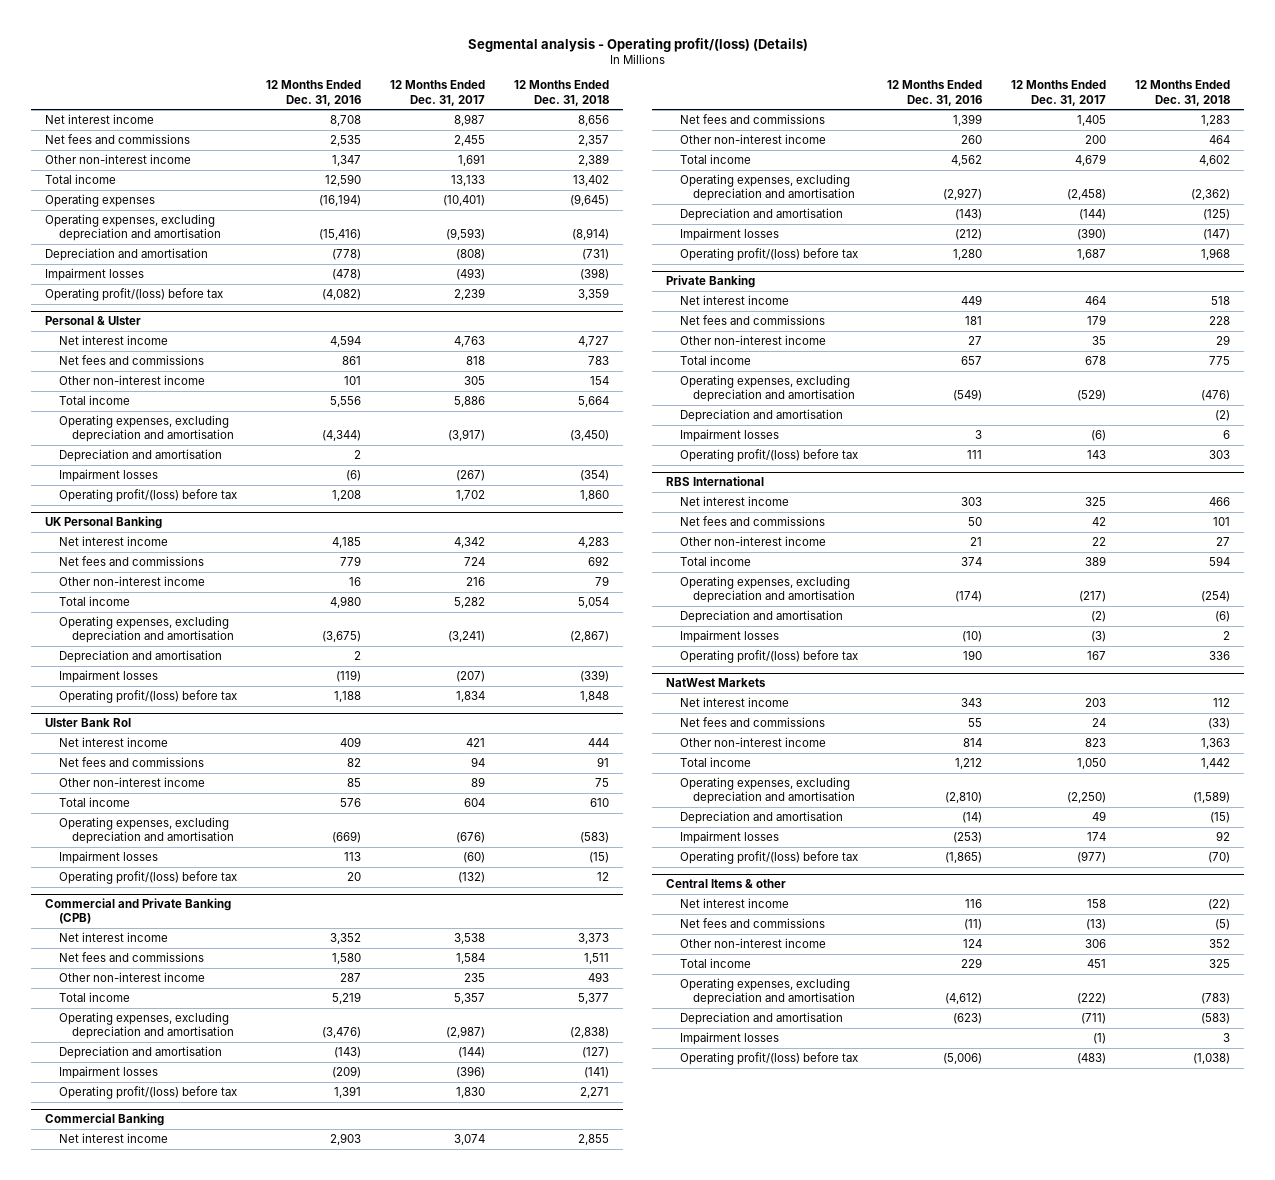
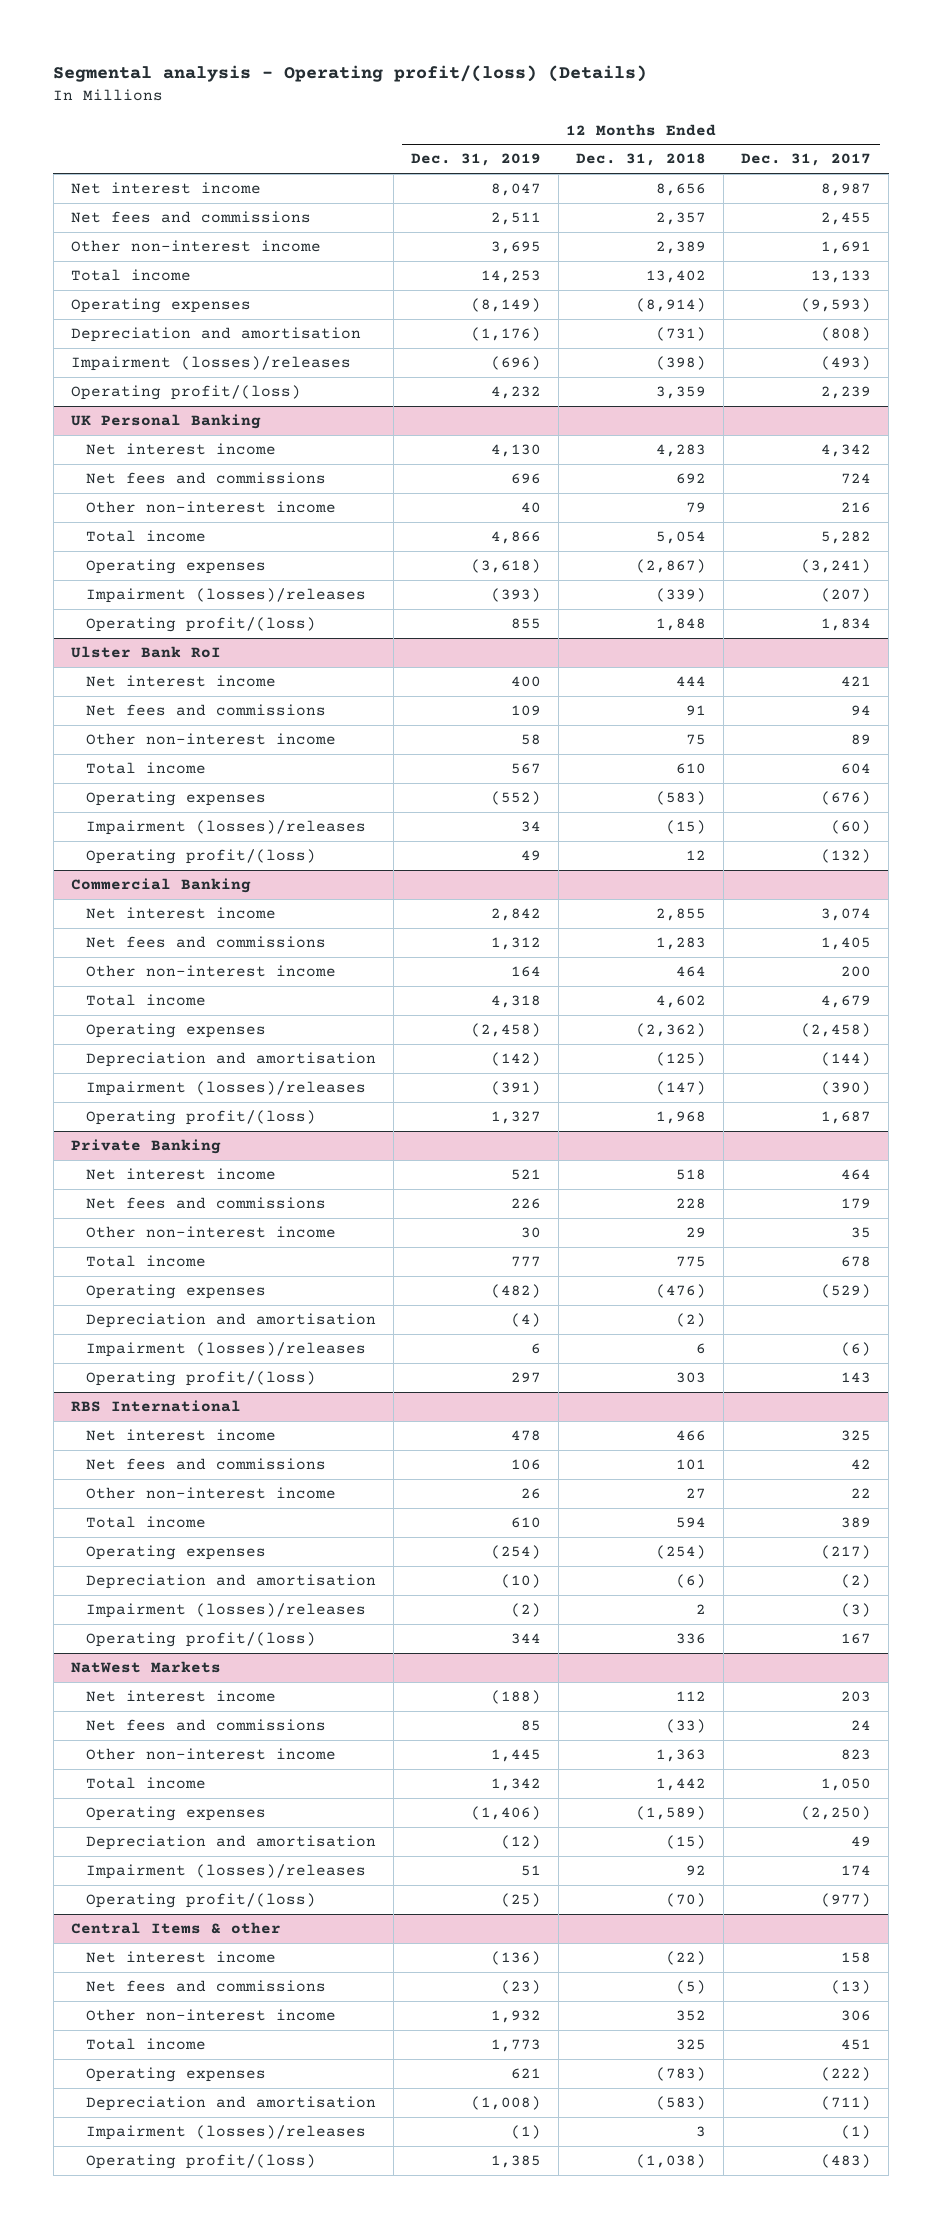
[265,80,361,106] 12 Months Ended Dec. 31, 2016 -> none
none -> [410,153,541,167] Dec. 31, 2019
[45,214,221,242] Operating expenses, excluding depreciation and amortisation -> none
[442,195,485,207] (10,401) -> [800,298,871,313] (9,593)
[569,194,609,207] (9,645) -> [635,298,706,313] (8,914)
[45,316,142,326] Personal & Ulster -> none
[58,335,168,346] Net interest income -> none
[58,355,204,366] Net fees and commissions -> none
[58,375,205,386] Other non-interest income -> none
[58,395,130,406] Total income -> none
[58,415,235,443] Operating expenses, excluding depreciation and amortisation -> none
[58,449,222,463] Depreciation and amortisation -> none
[58,469,158,483] Impairment losses -> none
[58,489,237,503] Operating profit/(loss) before tax -> none
[45,268,145,282] Impairment losses -> [70,356,351,372] Impairment (losses)/releases
[45,288,224,302] Operating profit/(loss) before tax -> [70,385,301,401] Operating profit/(loss)
[58,650,222,664] Depreciation and amortisation -> none
[58,616,235,644] Operating expenses, excluding depreciation and amortisation -> [85,559,266,575] Operating expenses
[58,670,158,684] Impairment losses -> [85,588,366,604] Impairment (losses)/releases
[58,690,237,704] Operating profit/(loss) before tax -> [85,617,316,633] Operating profit/(loss)
[45,898,232,925] Commercial and Private Banking (CPB) -> none
[58,932,168,943] Net interest income -> none
[58,952,204,963] Net fees and commissions -> none
[58,972,205,983] Other non-interest income -> none
[58,992,130,1003] Total income -> none
[58,1012,235,1040] Operating expenses, excluding depreciation and amortisation -> none
[58,1046,222,1060] Depreciation and amortisation -> none
[58,1066,158,1080] Impairment losses -> none
[58,1086,237,1100] Operating profit/(loss) before tax -> none
[58,817,235,845] Operating expenses, excluding depreciation and amortisation -> [85,791,266,807] Operating expenses
[58,851,158,865] Impairment losses -> [85,820,366,836] Impairment (losses)/releases
[58,871,237,885] Operating profit/(loss) before tax -> [85,849,316,865] Operating profit/(loss)
[679,174,856,202] Operating expenses, excluding depreciation and amortisation -> [85,1023,266,1039] Operating expenses
[679,228,779,242] Impairment losses -> [85,1081,366,1097] Impairment (losses)/releases
[679,248,858,262] Operating profit/(loss) before tax -> [85,1110,316,1126] Operating profit/(loss)
[679,375,856,403] Operating expenses, excluding depreciation and amortisation -> [85,1284,266,1300] Operating expenses
[679,429,779,443] Impairment losses -> [85,1342,366,1358] Impairment (losses)/releases
[679,449,858,463] Operating profit/(loss) before tax -> [85,1371,316,1387] Operating profit/(loss)
[679,576,856,604] Operating expenses, excluding depreciation and amortisation -> [85,1545,266,1561] Operating expenses
[679,630,779,644] Impairment losses -> [85,1603,366,1619] Impairment (losses)/releases
[679,650,858,664] Operating profit/(loss) before tax -> [85,1632,316,1648] Operating profit/(loss)
[679,777,856,805] Operating expenses, excluding depreciation and amortisation -> [85,1806,266,1822] Operating expenses
[679,831,779,845] Impairment losses -> [85,1864,366,1880] Impairment (losses)/releases
[679,851,858,865] Operating profit/(loss) before tax -> [85,1893,316,1909] Operating profit/(loss)
[679,978,856,1006] Operating expenses, excluding depreciation and amortisation -> [85,2067,266,2083] Operating expenses
[679,1032,779,1046] Impairment losses -> [85,2125,366,2141] Impairment (losses)/releases
[679,1052,858,1066] Operating profit/(loss) before tax -> [85,2154,316,2170] Operating profit/(loss)

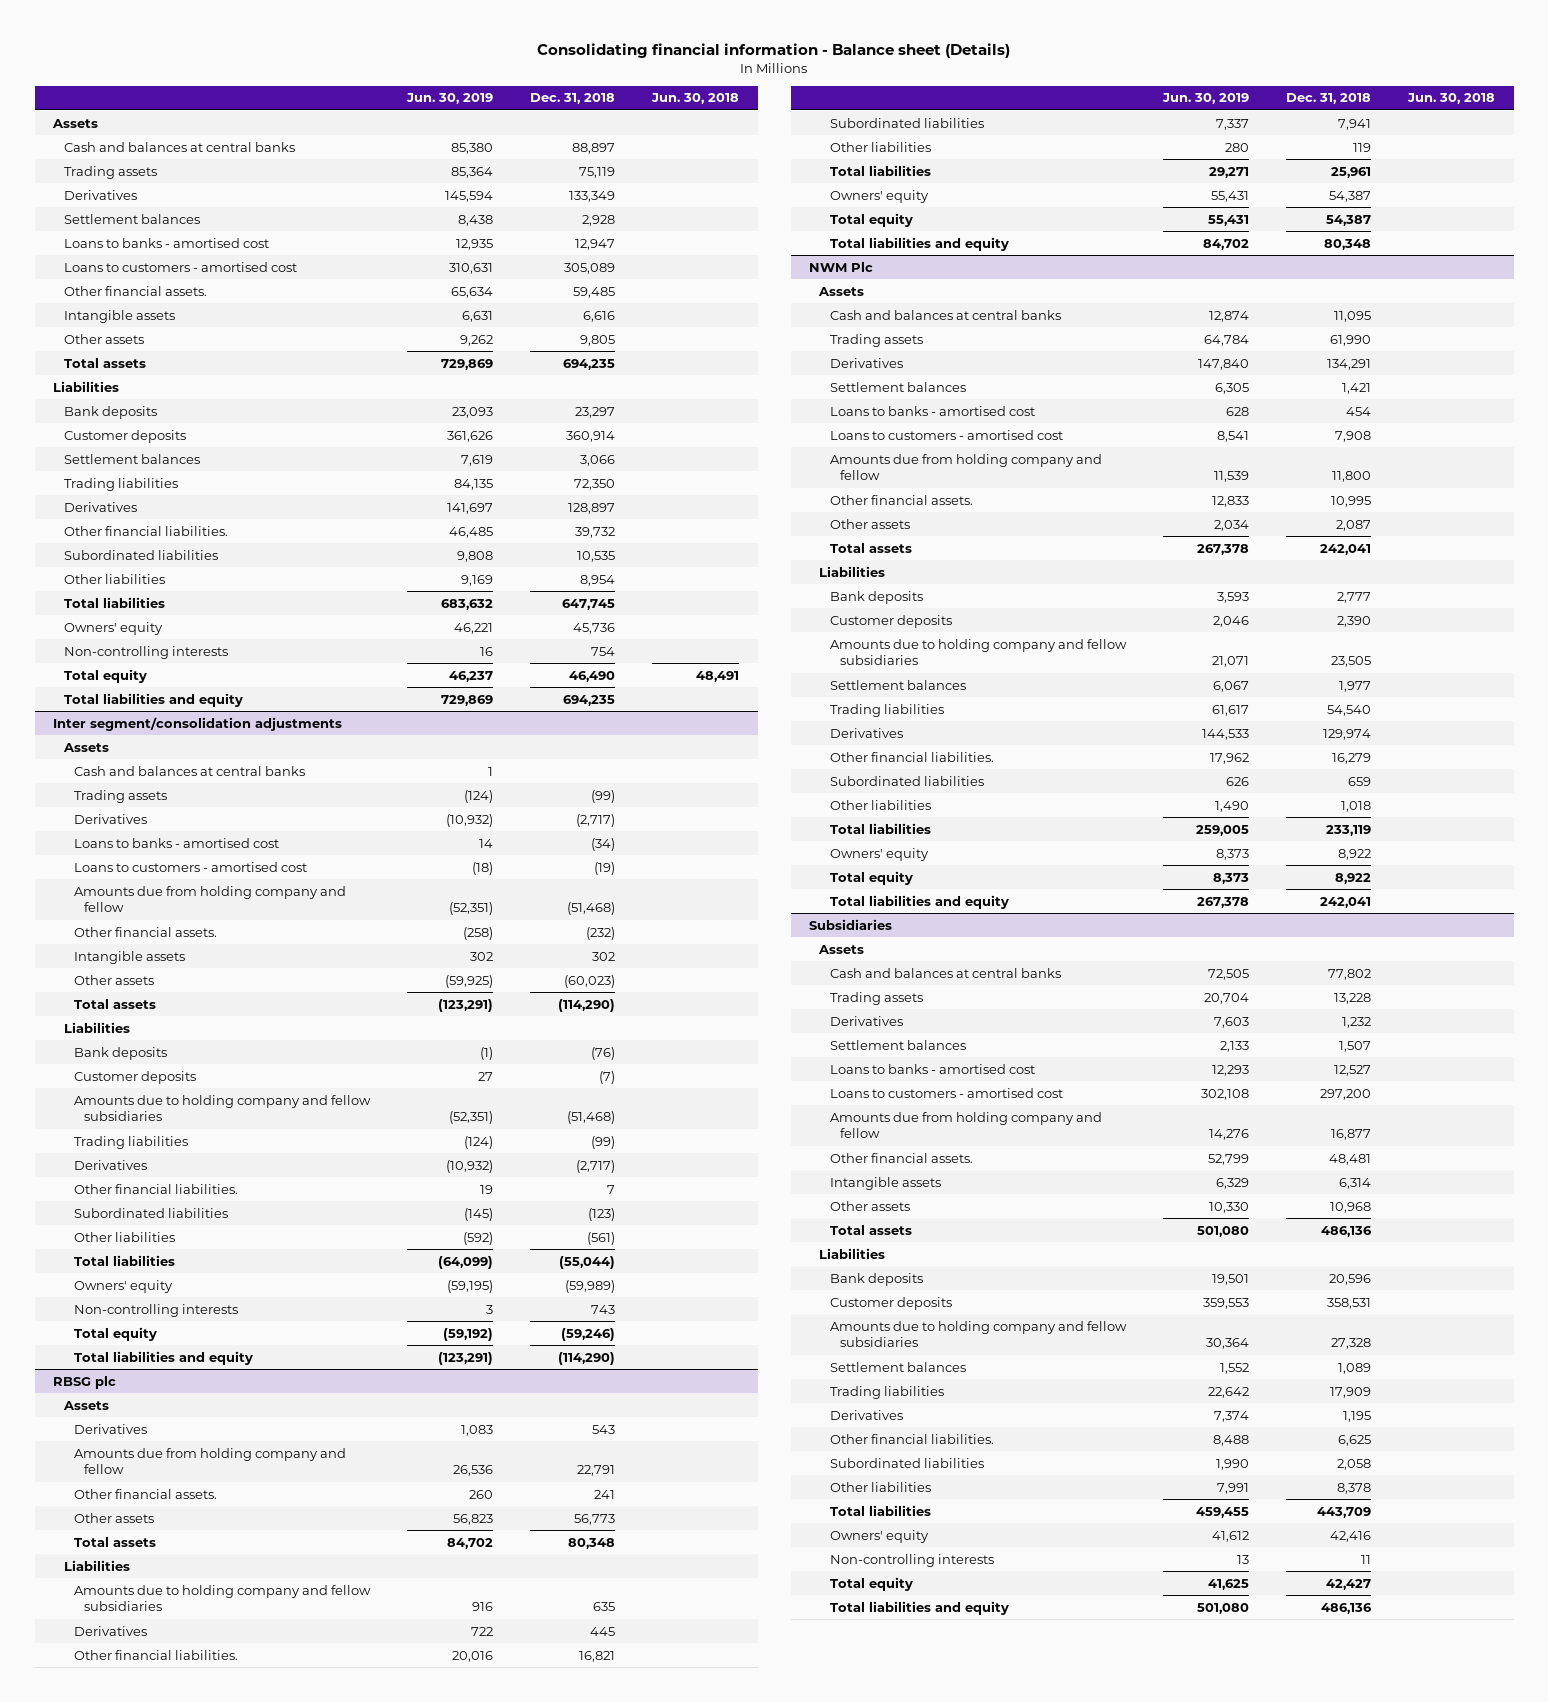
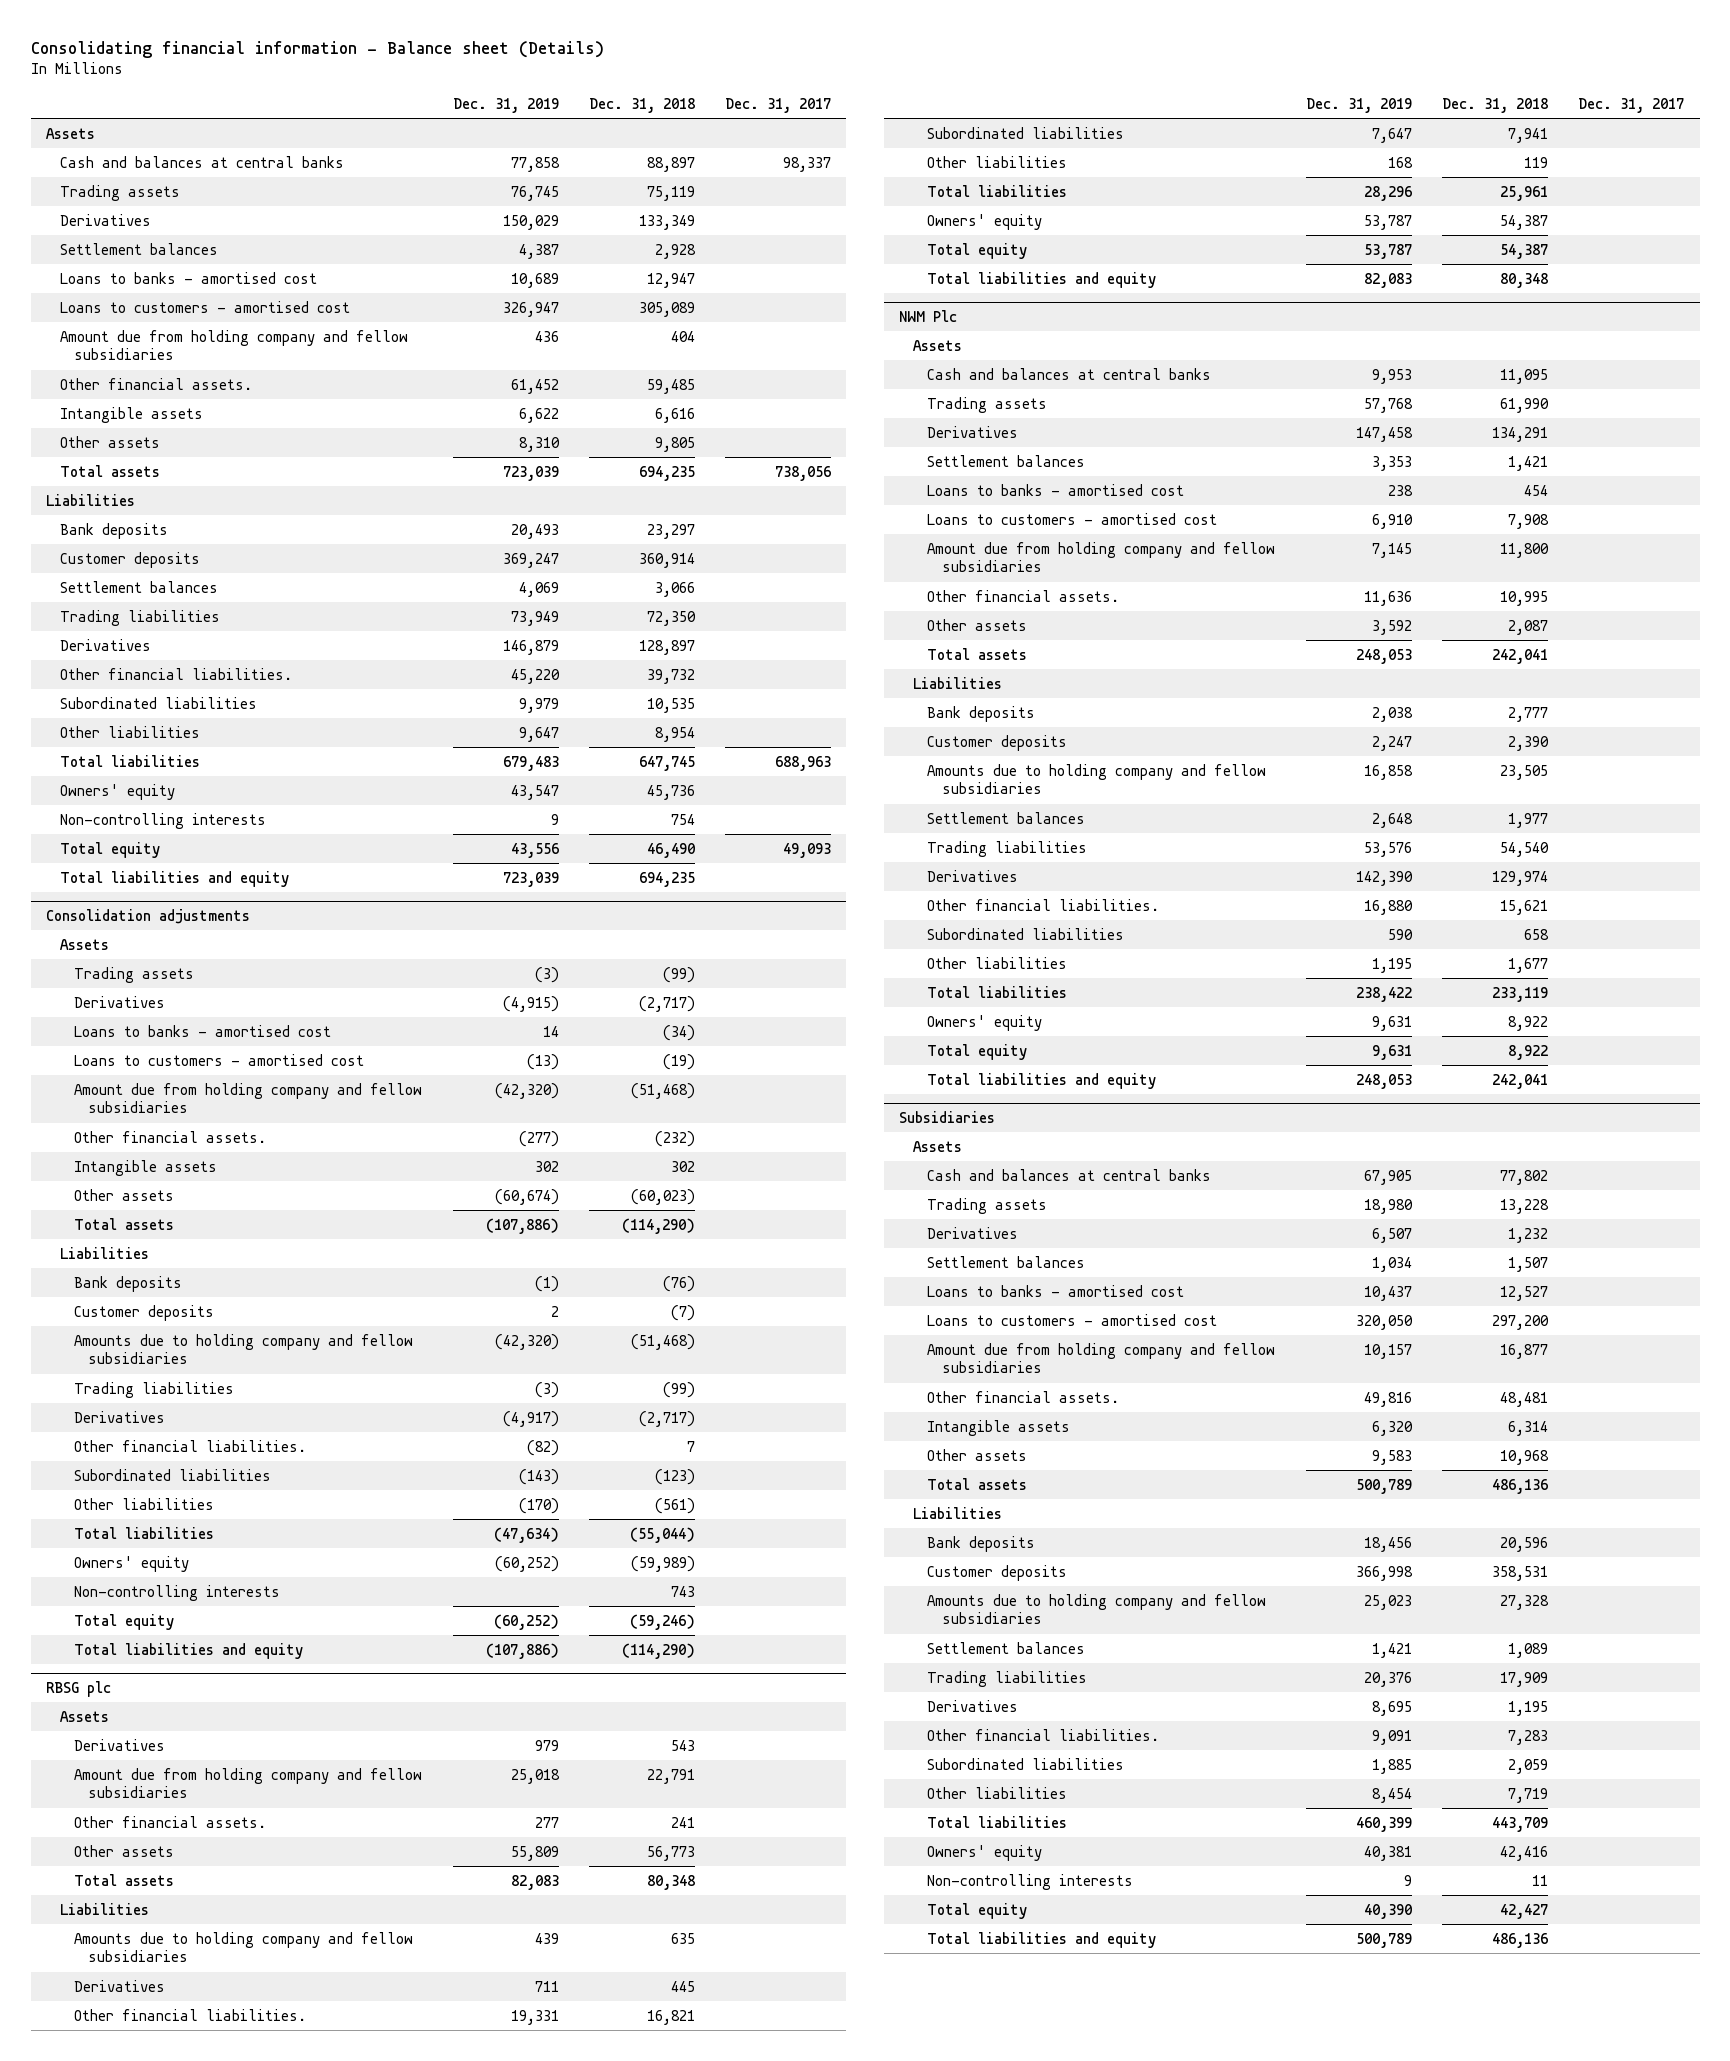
[406,93,494,105] Jun. 30, 2019 -> none
[651,93,740,105] Jun. 30, 2018 -> none
none -> [452,97,559,113] Dec. 31, 2019
none -> [725,97,832,113] Dec. 31, 2017
none -> [60,329,409,361] Amount due from holding company and fellow subsidiaries
[53,716,343,731] Inter segment/consolidation adjustments -> [45,908,250,924] Consolidation adjustments
[74,765,306,776] Cash and balances at central banks -> none
[74,885,347,913] Amounts due from holding company and fellow -> [74,1082,423,1114] Amount due from holding company and fellow subsidiaries
[74,1447,347,1475] Amounts due from holding company and fellow -> [74,1767,423,1799] Amount due from holding company and fellow subsidiaries
[829,453,1102,481] Amounts due from holding company and fellow -> [927,541,1276,573] Amount due from holding company and fellow subsidiaries
[1332,752,1372,764] 16,279 -> [1500,899,1549,915] 15,621
[1348,776,1372,786] 659 -> [1524,928,1550,940] 658
[1341,800,1372,812] 1,018 -> [1508,957,1549,973] 1,677
[829,1111,1102,1139] Amounts due from holding company and fellow -> [927,1342,1276,1374] Amount due from holding company and fellow subsidiaries
[1338,1434,1372,1446] 6,625 -> [1508,1729,1549,1745] 7,283
[1337,1458,1372,1470] 2,058 -> [1508,1758,1549,1774] 2,059
[1337,1482,1372,1494] 8,378 -> [1508,1787,1549,1803] 7,719

